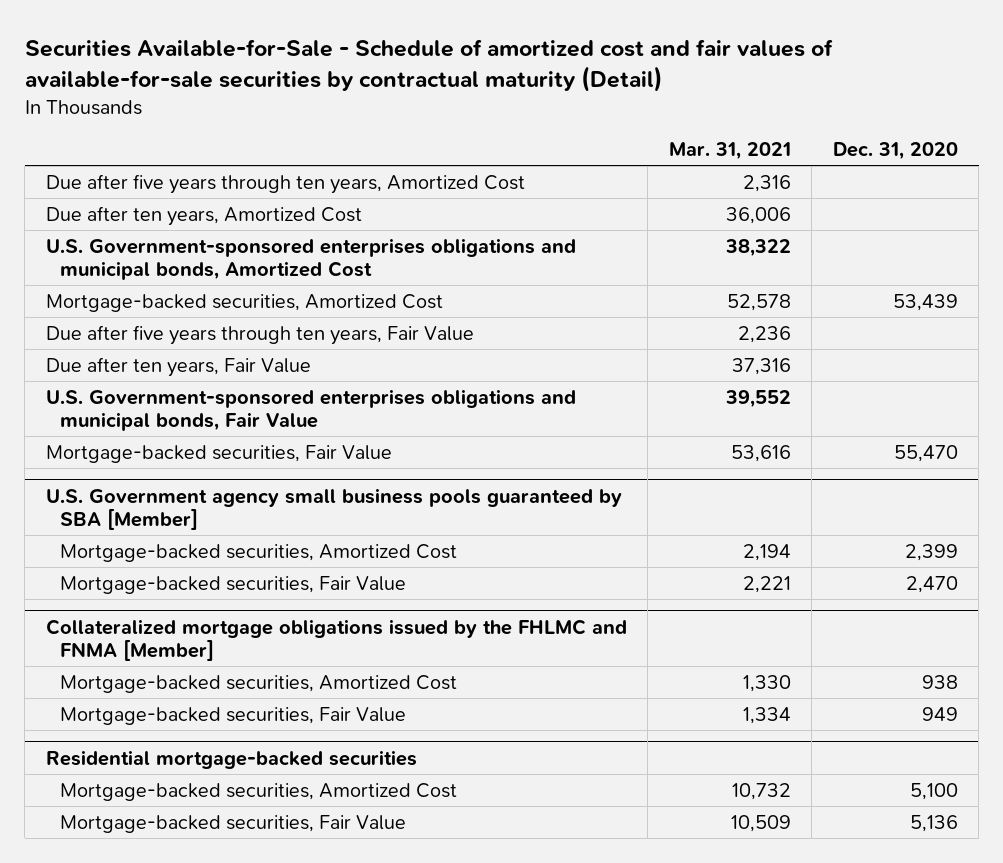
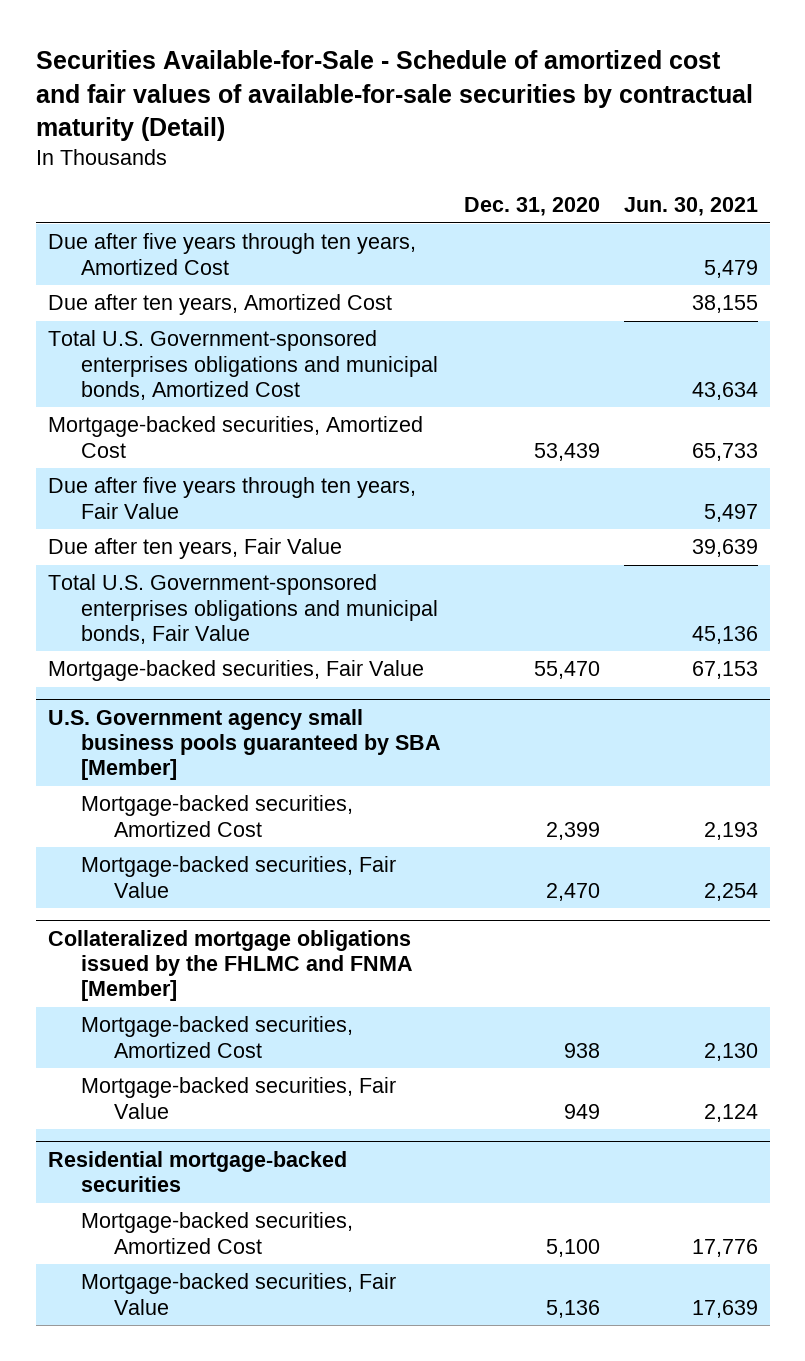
[668,142,791,161] Mar. 31, 2021 -> none
none -> [623,197,758,217] Jun. 30, 2021
[45,237,576,281] U.S. Government-sponsored enterprises obligations and municipal bonds, Amortized Cost -> [47,330,438,400] Total U.S. Government-sponsored enterprises obligations and municipal bonds, Amortized Cost
[45,388,576,432] U.S. Government-sponsored enterprises obligations and municipal bonds, Fair Value -> [47,574,438,644] Total U.S. Government-sponsored enterprises obligations and municipal bonds, Fair Value

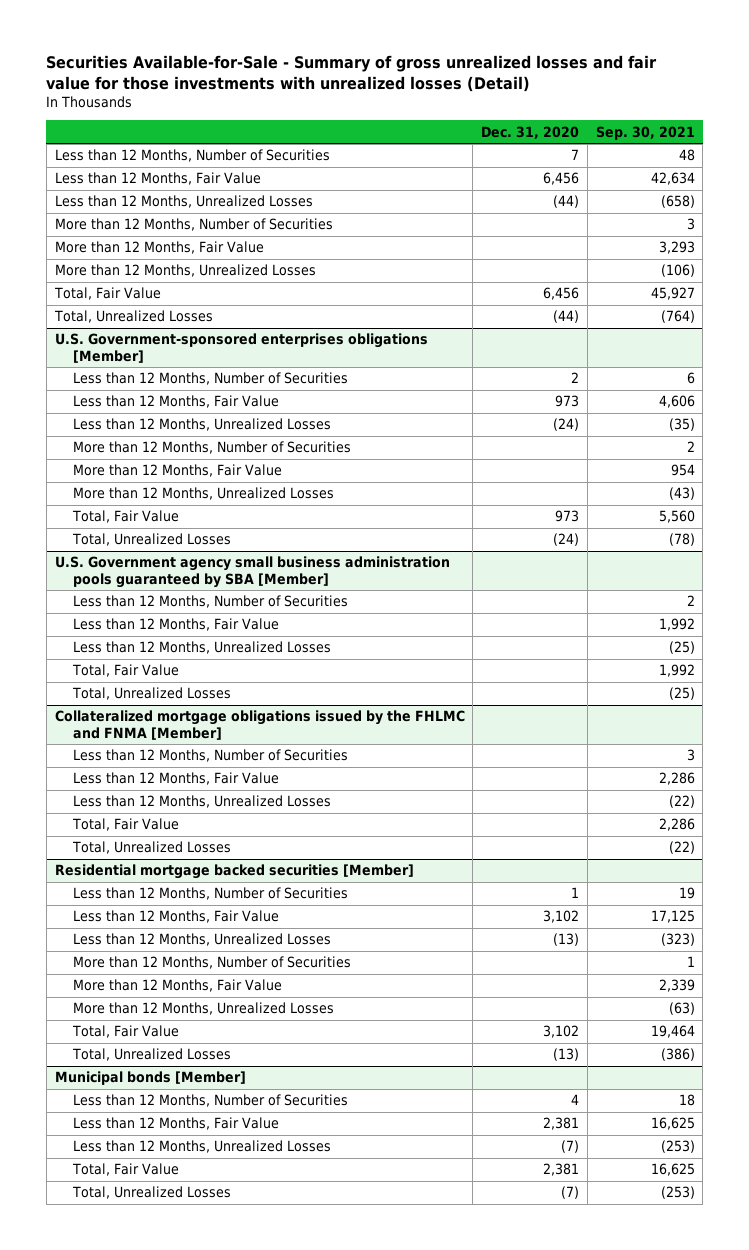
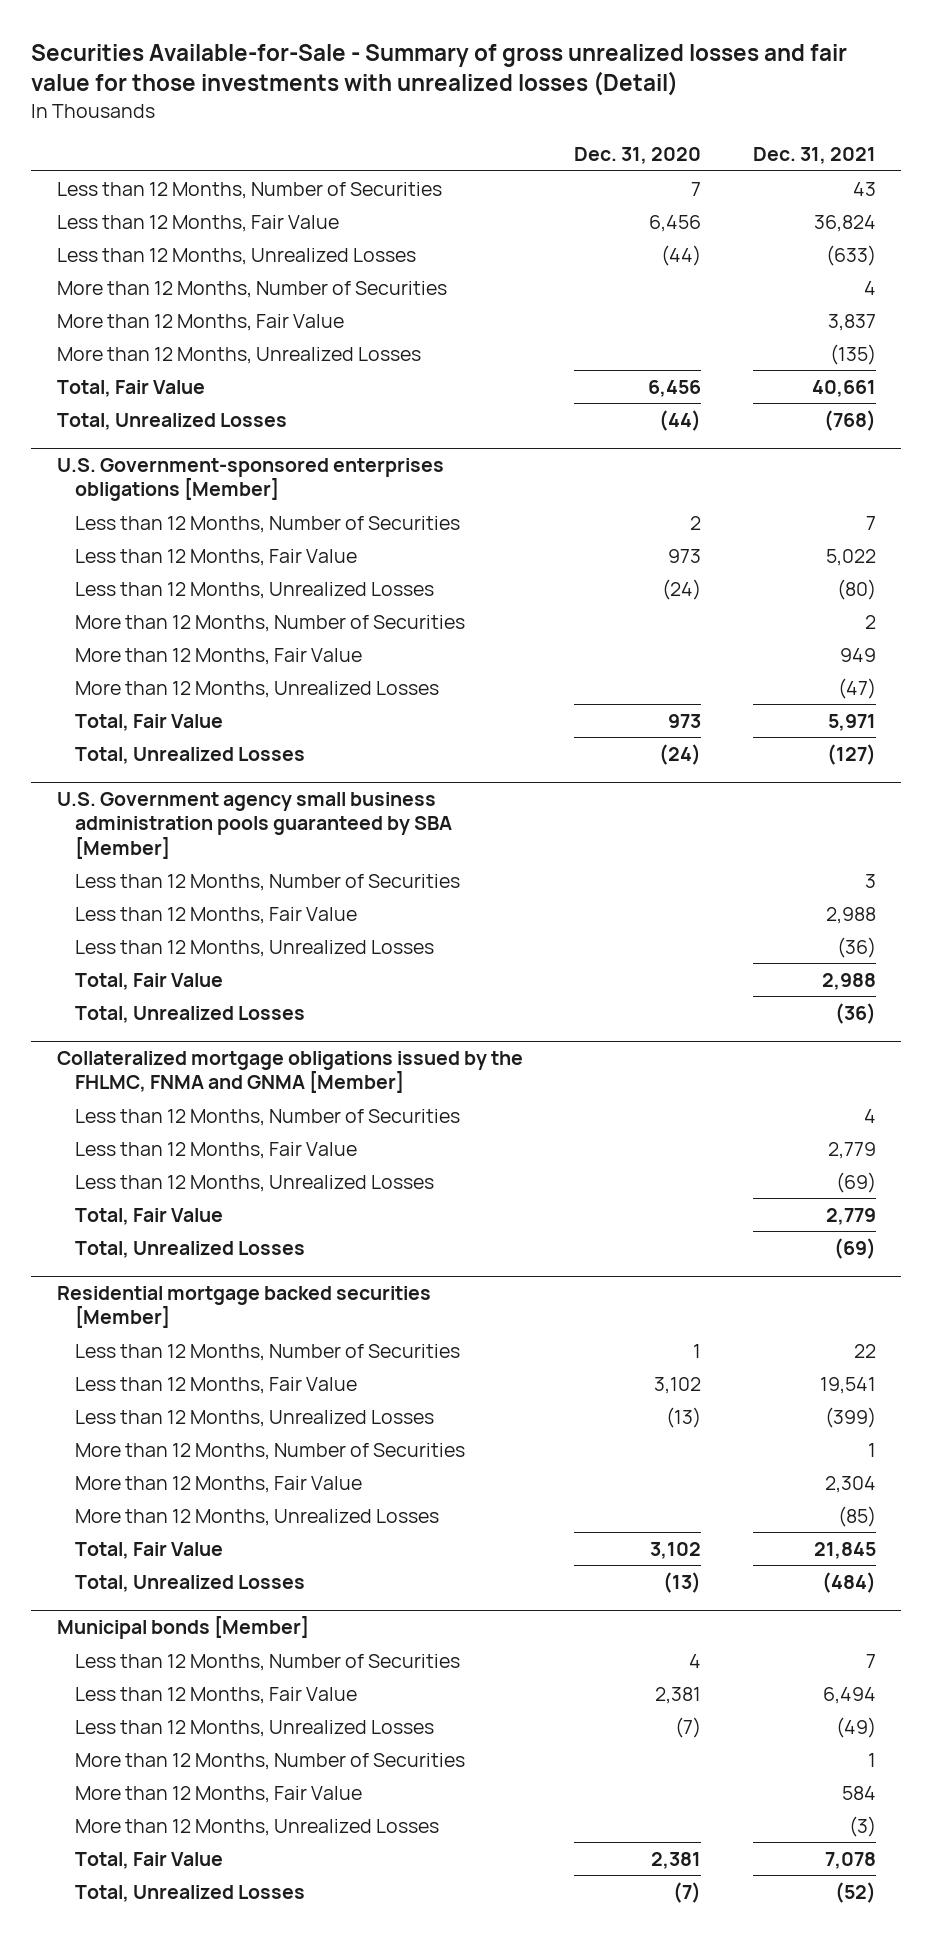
[595,125,695,140] Sep. 30, 2021 -> none
none -> [752,147,876,165] Dec. 31, 2021
[54,710,465,741] Collateralized mortgage obligations issued by the FHLMC and FNMA [Member] -> [56,1050,523,1094] Collateralized mortgage obligations issued by the FHLMC, FNMA and GNMA [Member]
none -> [75,1752,466,1770] More than 12 Months, Number of Securities
none -> [75,1785,363,1803] More than 12 Months, Fair Value
none -> [75,1818,440,1836] More than 12 Months, Unrealized Losses

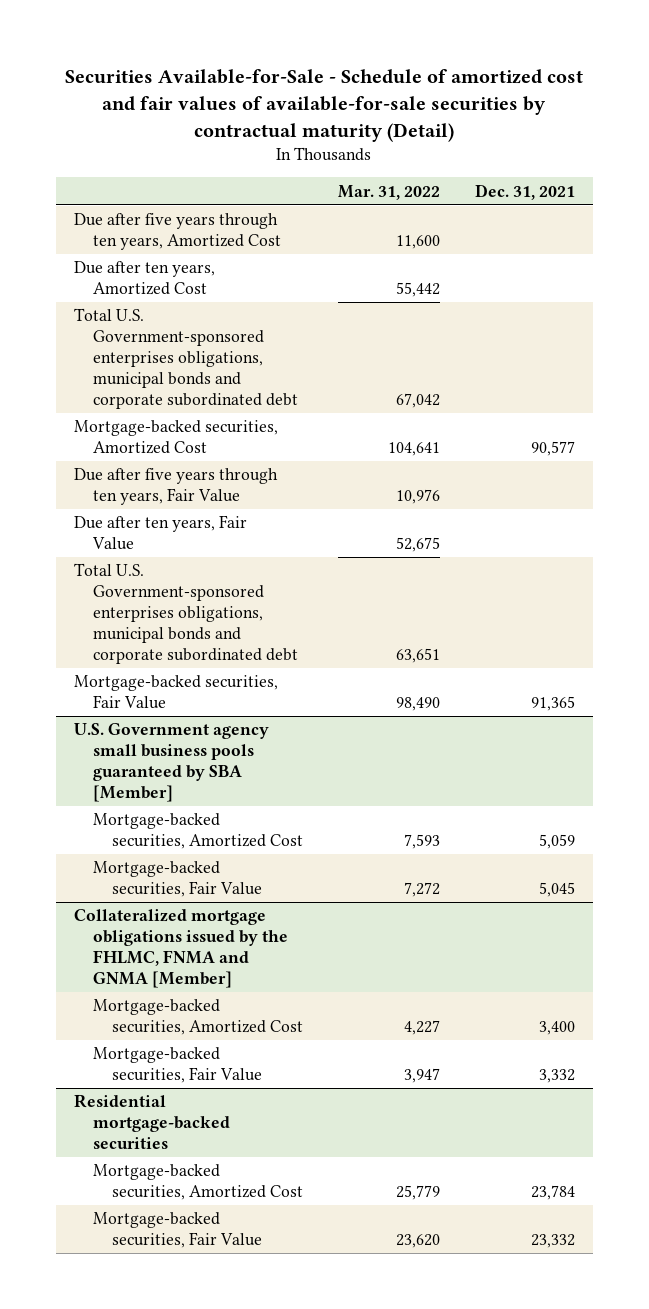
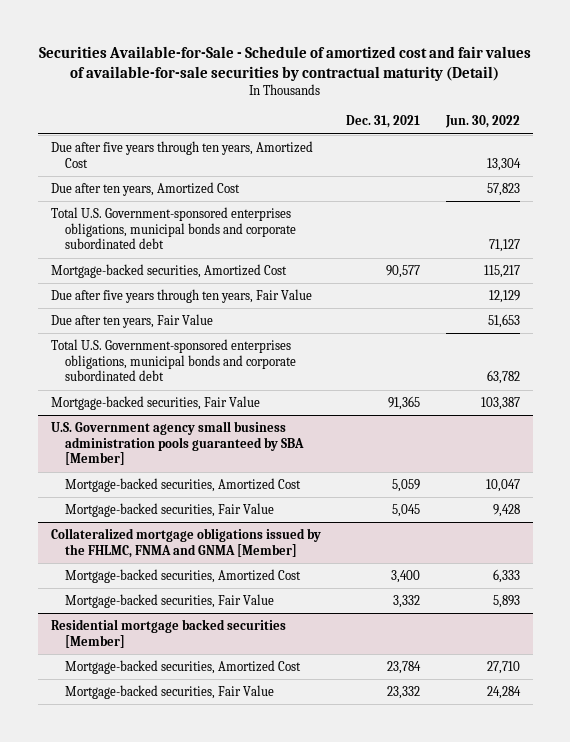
[338,184,441,200] Mar. 31, 2022 -> none
none -> [444,115,520,129] Jun. 30, 2022
[73,723,269,803] U.S. Government agency small business pools guaranteed by SBA [Member] -> [50,421,305,466] U.S. Government agency small business administration pools guaranteed by SBA [Member]
[73,1094,230,1150] Residential mortgage-backed securities -> [50,619,286,648] Residential mortgage backed securities [Member]

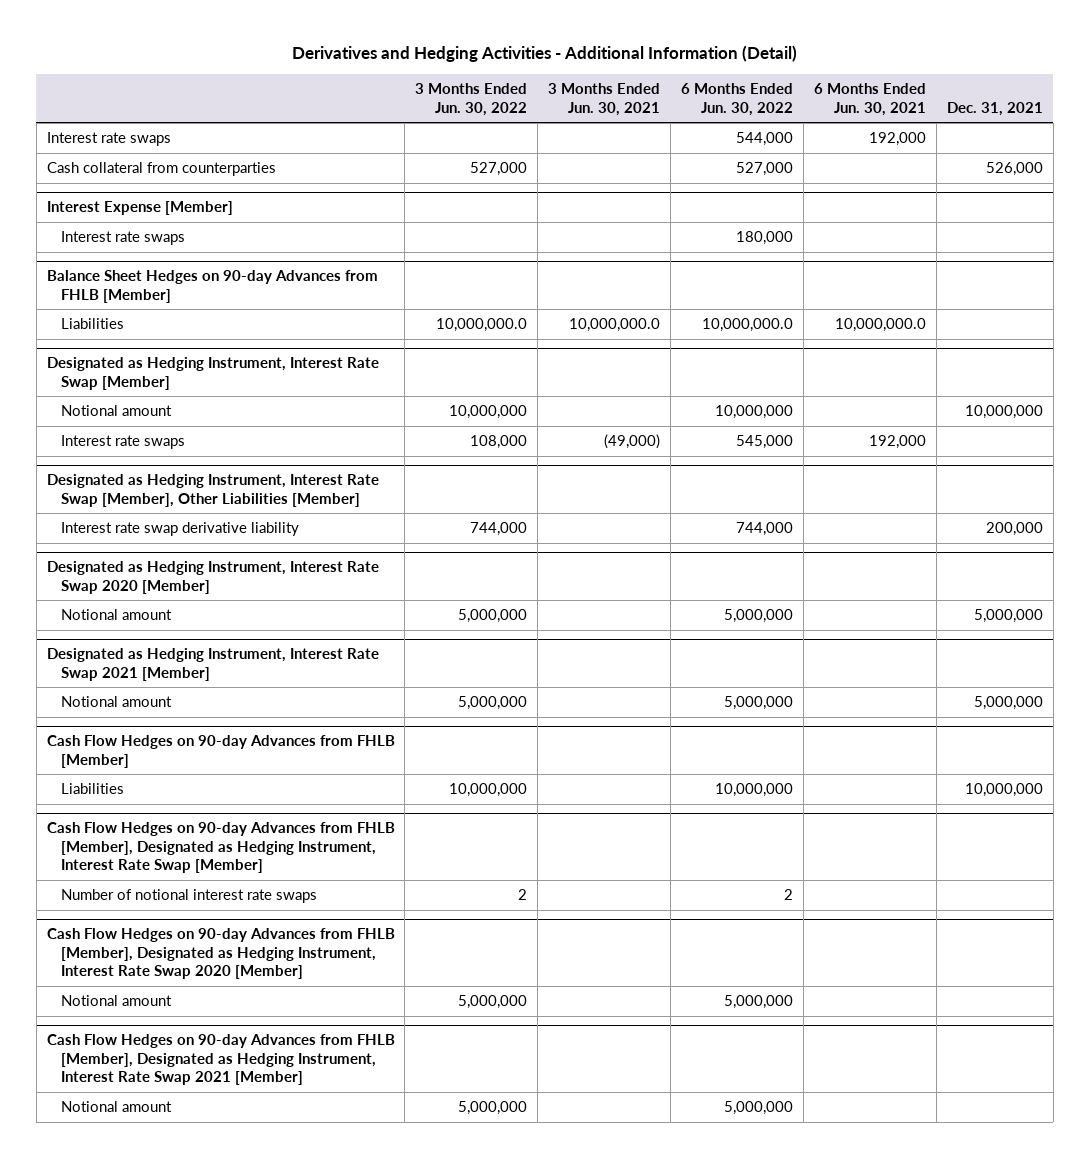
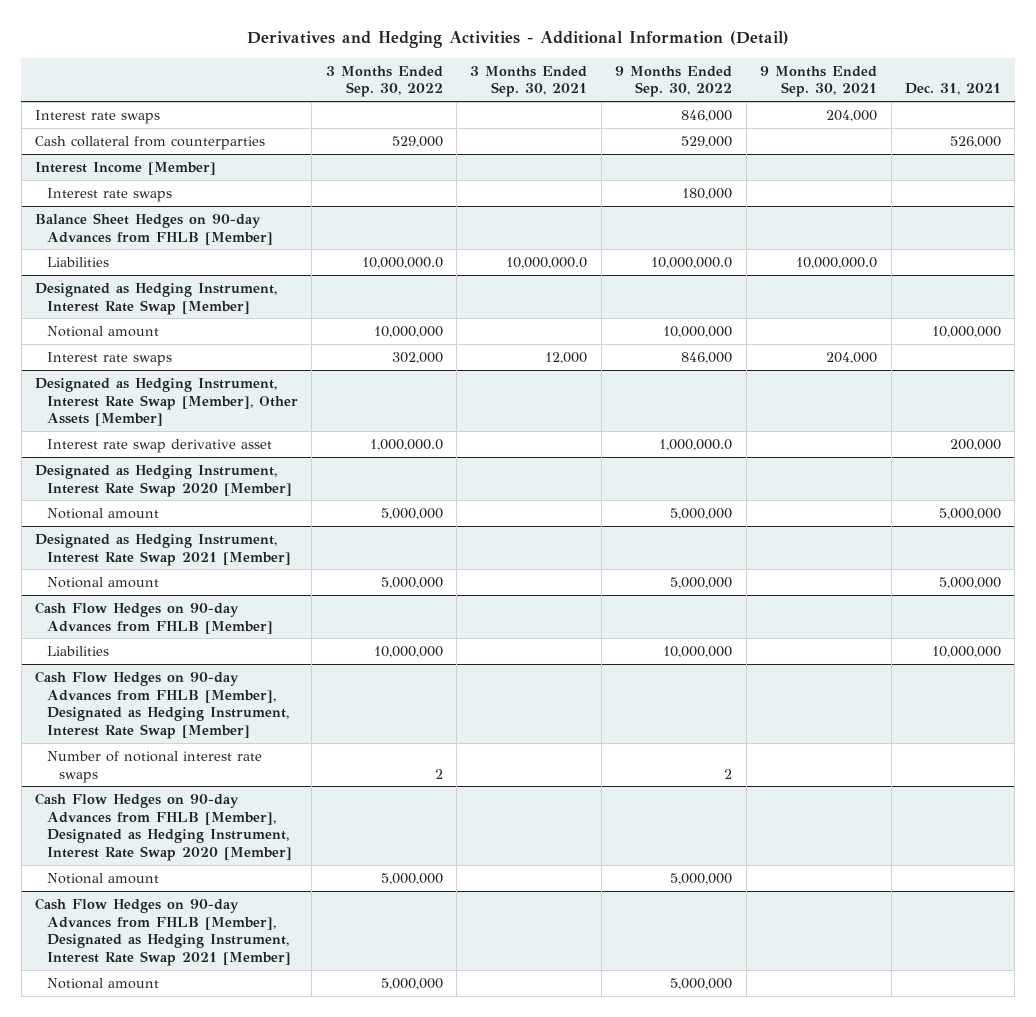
[415,83,528,116] 3 Months Ended Jun. 30, 2022 -> none
[548,83,661,116] 3 Months Ended Jun. 30, 2021 -> none
[681,83,794,116] 6 Months Ended Jun. 30, 2022 -> none
[814,83,927,116] 6 Months Ended Jun. 30, 2021 -> none
none -> [325,65,443,98] 3 Months Ended Sep. 30, 2022
none -> [470,65,588,98] 3 Months Ended Sep. 30, 2021
none -> [615,65,733,98] 9 Months Ended Sep. 30, 2022
none -> [760,65,878,98] 9 Months Ended Sep. 30, 2021
[46,201,233,216] Interest Expense [Member] -> none
[61,231,186,246] Interest rate swaps -> none
none -> [34,161,216,175] Interest Income [Member]
none -> [46,187,172,202] Interest rate swaps
[46,474,379,507] Designated as Hedging Instrument, Interest Rate Swap [Member], Other Liabilities [Member] -> [34,377,298,427] Designated as Hedging Instrument, Interest Rate Swap [Member], Other Assets [Member]
[61,522,300,537] Interest rate swap derivative liability -> [46,438,272,453] Interest rate swap derivative asset

